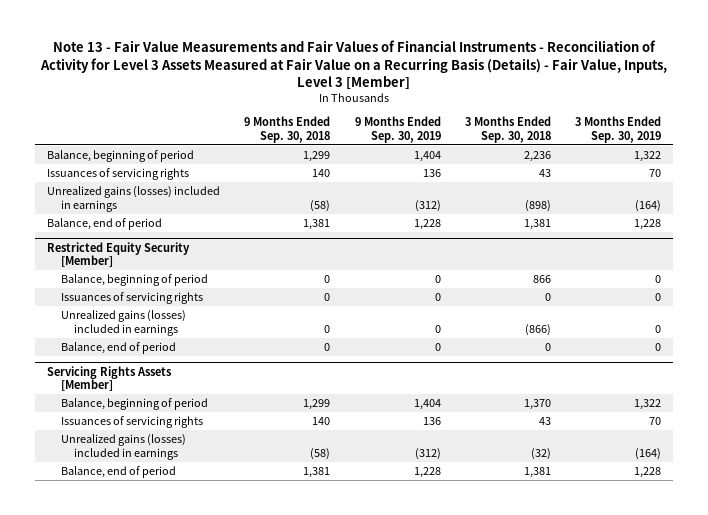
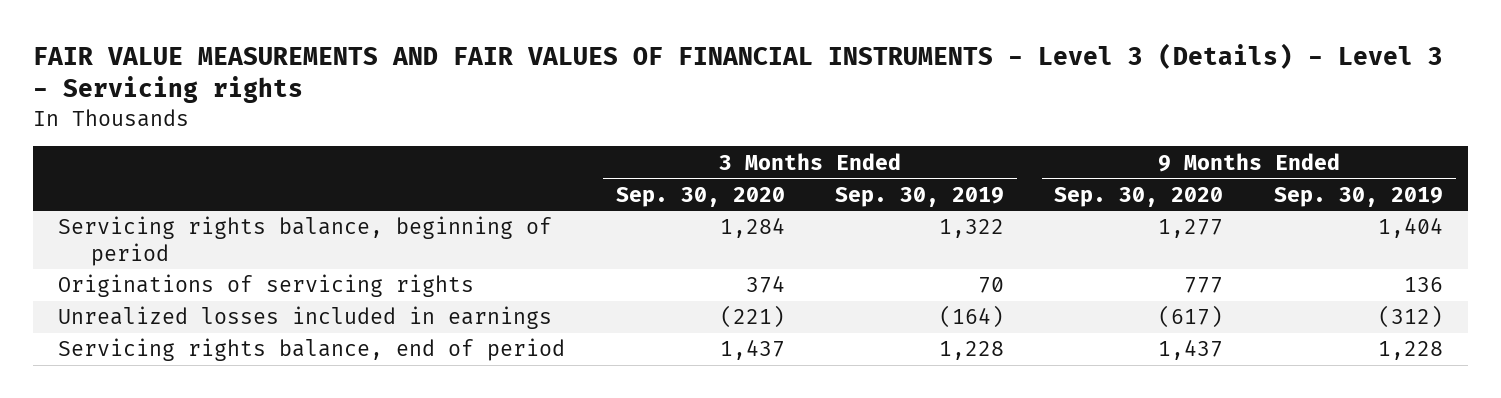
[40,40,668,91] Note 13 - Fair Value Measurements and Fair Values of Financial Instruments - Reconciliation of Activity for Level 3 Assets Measured at Fair Value on a Recurring Basis (Details) - Fair Value, Inputs, Level 3 [Member] -> [32,43,1443,104] FAIR VALUE MEASUREMENTS AND FAIR VALUES OF FINANCIAL INSTRUMENTS - Level 3 (Details) - Level 3 - Servicing rights
[244,116,331,143] 9 Months Ended Sep. 30, 2018 -> none
[464,116,551,143] 3 Months Ended Sep. 30, 2018 -> none
none -> [615,186,785,207] Sep. 30, 2020
none -> [1054,186,1224,207] Sep. 30, 2020
[47,241,191,268] Restricted Equity Security [Member] -> none
[60,274,208,287] Balance, beginning of period -> none
[60,292,203,305] Issuances of servicing rights -> none
[60,310,186,336] Unrealized gains (losses) included in earnings -> none
[60,342,176,355] Balance, end of period -> none
[47,365,173,392] Servicing Rights Assets [Member] -> none
[60,398,208,411] Balance, beginning of period -> none
[60,416,203,429] Issuances of servicing rights -> none
[60,434,186,460] Unrealized gains (losses) included in earnings -> none
[60,466,176,479] Balance, end of period -> none
[47,150,195,163] Balance, beginning of period -> [58,216,553,266] Servicing rights balance, beginning of period
[47,168,190,181] Issuances of servicing rights -> [58,274,475,298] Originations of servicing rights
[47,186,221,212] Unrealized gains (losses) included in earnings -> [58,306,553,330] Unrealized losses included in earnings
[47,218,163,231] Balance, end of period -> [58,338,566,362] Servicing rights balance, end of period

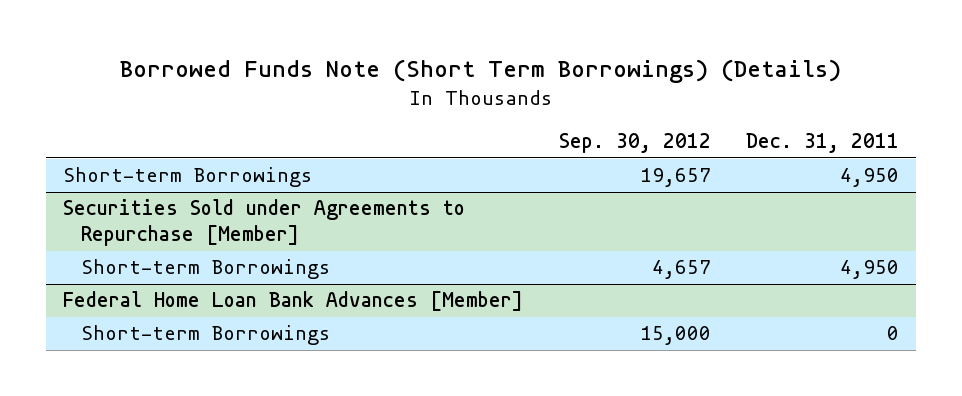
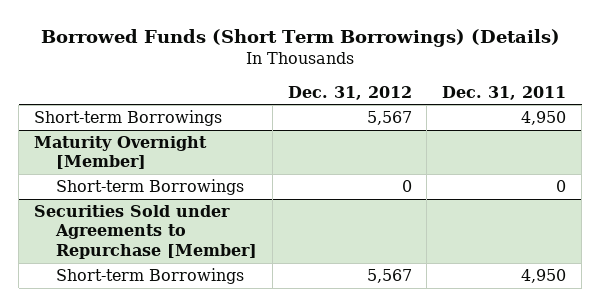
[120,59,842,84] Borrowed Funds Note (Short Term Borrowings) (Details) -> [41,29,561,48] Borrowed Funds (Short Term Borrowings) (Details)
[558,133,711,154] Sep. 30, 2012 -> none
none -> [287,85,412,100] Dec. 31, 2012
none -> [34,136,208,170] Maturity Overnight [Member]
none -> [55,179,244,196] Short-term Borrowings
[63,291,524,312] Federal Home Loan Bank Advances [Member] -> none
[81,325,331,346] Short-term Borrowings -> none

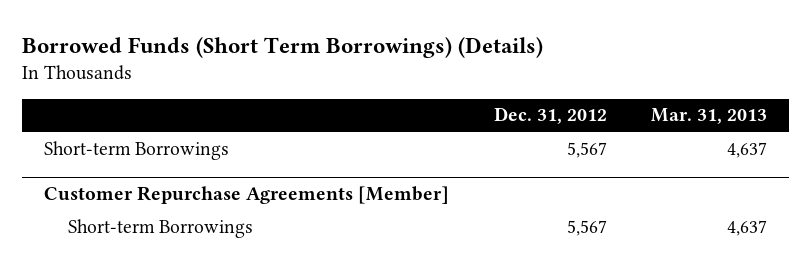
[442,85,567,100] Dec. 31, 2011 -> none
none -> [651,108,768,125] Mar. 31, 2013
[34,136,208,170] Maturity Overnight [Member] -> none
[55,179,244,196] Short-term Borrowings -> none
[34,205,257,259] Securities Sold under Agreements to Repurchase [Member] -> none
none -> [44,186,450,205] Customer Repurchase Agreements [Member]

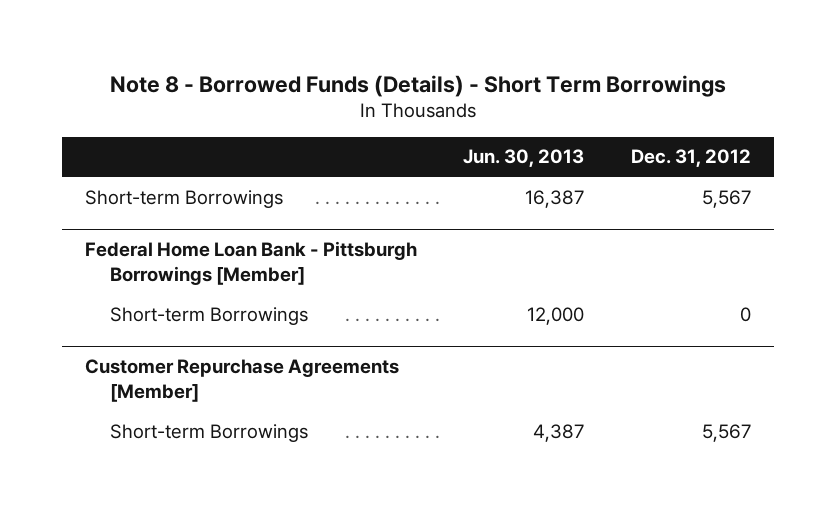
[22,36,544,58] Borrowed Funds (Short Term Borrowings) (Details) -> [109,74,726,97] Note 8 - Borrowed Funds (Details) - Short Term Borrowings
[651,108,768,125] Mar. 31, 2013 -> none
none -> [463,149,585,168] Jun. 30, 2013
none -> [84,241,417,285] Federal Home Loan Bank - Pittsburgh Borrowings [Member]
none -> [109,306,308,325] Short-term Borrowings

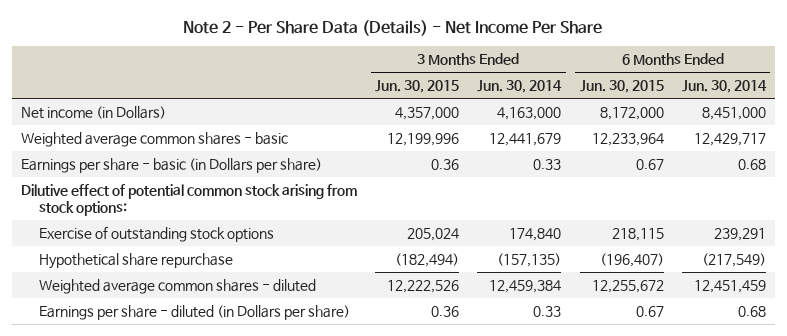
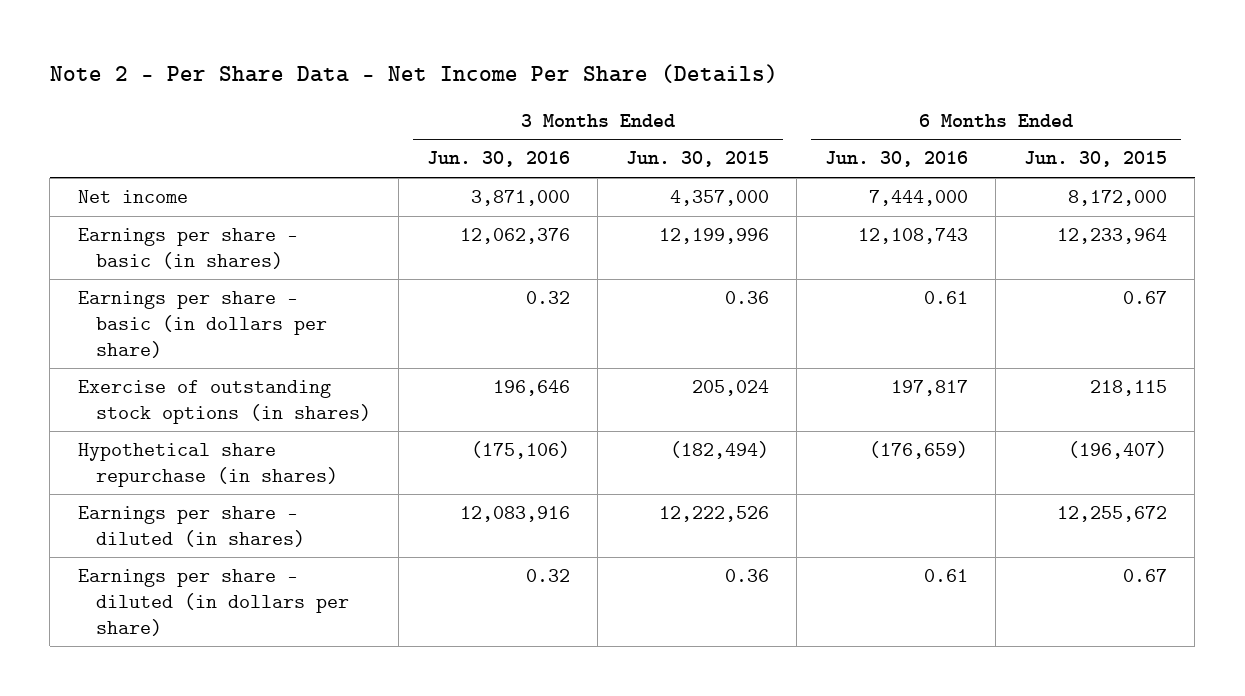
[183,19,603,36] Note 2 - Per Share Data (Details) - Net Income Per Share -> [49,64,778,84] Note 2 - Per Share Data - Net Income Per Share (Details)
[477,79,563,93] Jun. 30, 2014 -> none
[681,79,767,93] Jun. 30, 2014 -> none
none -> [426,151,570,168] Jun. 30, 2016
none -> [824,151,968,168] Jun. 30, 2016
[21,183,358,217] Dilutive effect of potential common stock arising from stock options: -> none
[21,105,167,119] Net income (in Dollars) -> [77,189,188,203] Net income
[21,131,289,147] Weighted average common shares - basic -> [77,227,298,269] Earnings per share - basic (in shares)
[21,157,323,173] Earnings per share - basic (in Dollars per share) -> [77,290,328,358] Earnings per share - basic (in dollars per share)
[38,225,274,242] Exercise of outstanding stock options -> [77,379,372,424] Exercise of outstanding stock options (in shares)
[38,252,233,269] Hypothetical share repurchase -> [77,442,339,487] Hypothetical share repurchase (in shares)
[38,278,316,294] Weighted average common shares - diluted -> [77,505,306,547] Earnings per share - diluted (in shares)
[38,304,350,320] Earnings per share - diluted (in Dollars per share) -> [77,568,350,636] Earnings per share - diluted (in dollars per share)

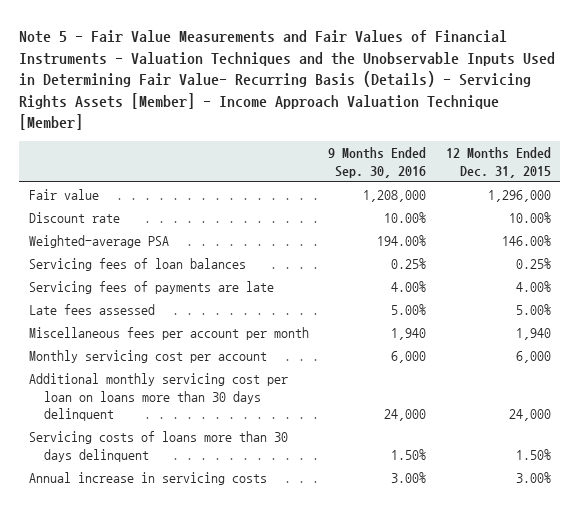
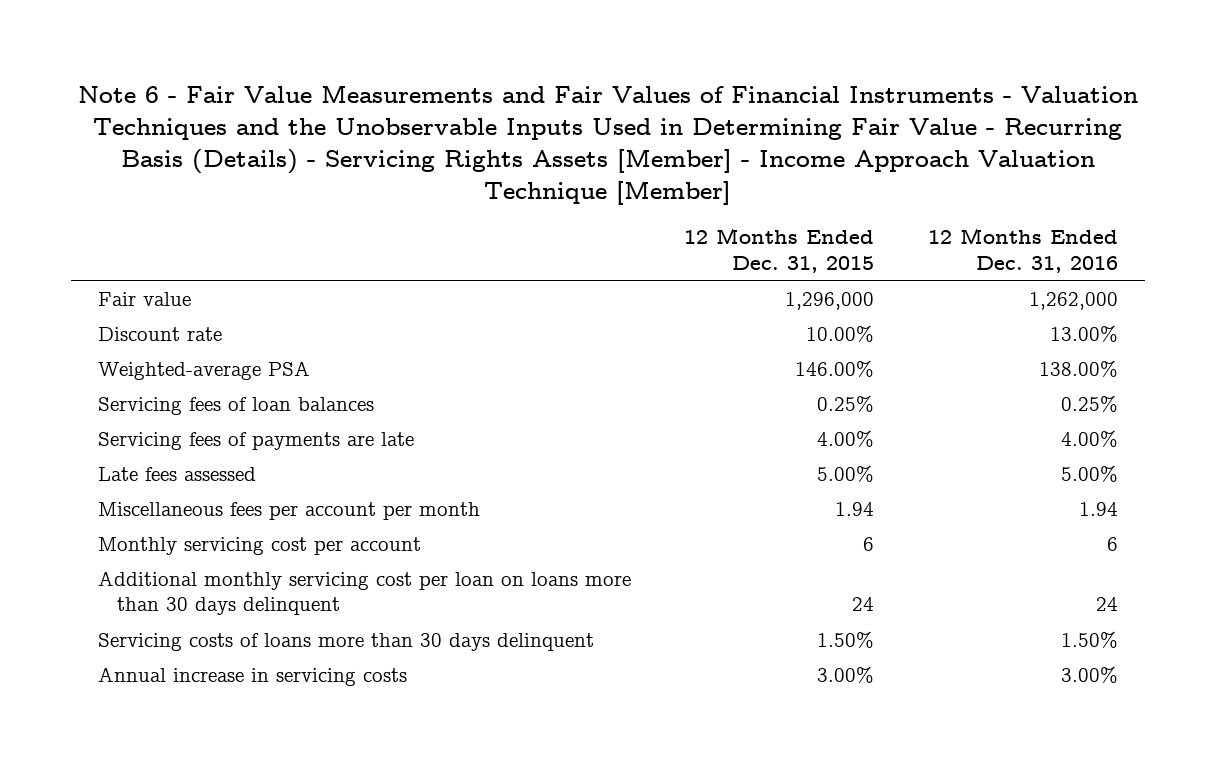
[19,30,556,131] Note 5 - Fair Value Measurements and Fair Values of Financial Instruments - Valuation Techniques and the Unobservable Inputs Used in Determining Fair Value- Recurring Basis (Details) - Servicing Rights Assets [Member] - Income Approach Valuation Technique [Member] -> [77,85,1138,205] Note 6 - Fair Value Measurements and Fair Values of Financial Instruments - Valuation Techniques and the Unobservable Inputs Used in Determining Fair Value - Recurring Basis (Details) - Servicing Rights Assets [Member] - Income Approach Valuation Technique [Member]
[328,147,427,178] 9 Months Ended Sep. 30, 2016 -> none
none -> [927,228,1118,273] 12 Months Ended Dec. 31, 2016
[515,328,551,341] 1,940 -> [835,501,875,516] 1.94
[515,351,551,364] 6,000 -> [863,536,875,551] 6
[508,409,551,422] 24,000 -> [852,597,875,612] 24

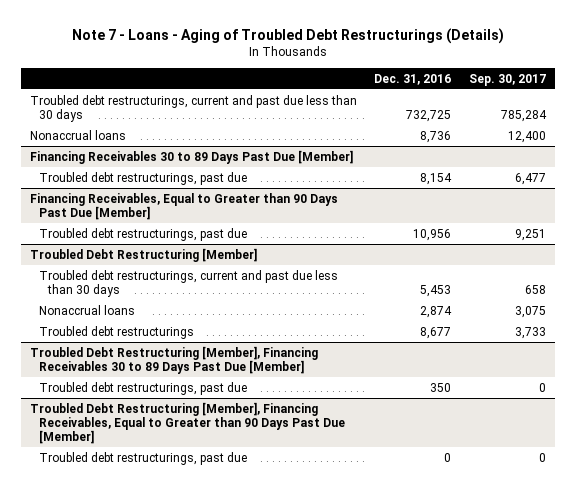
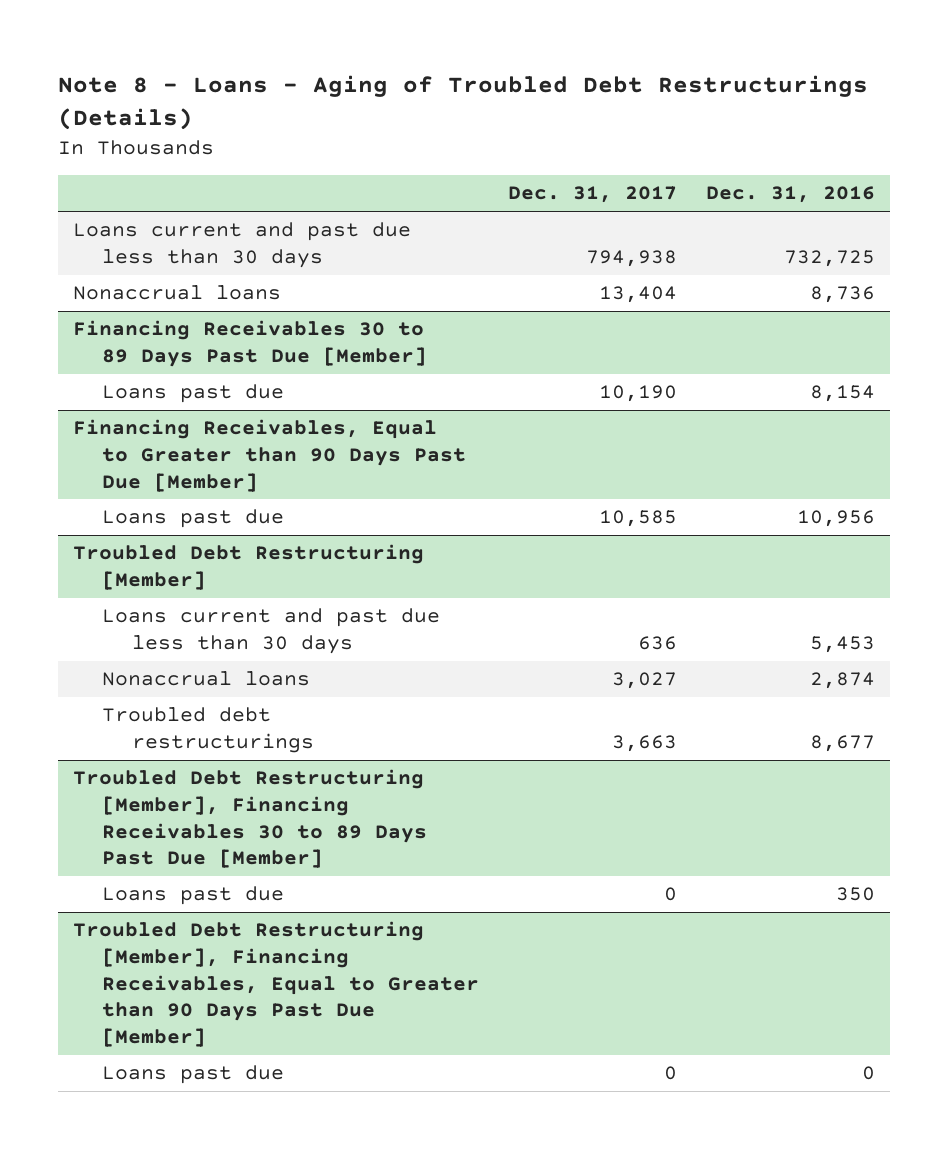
[71,27,504,44] Note 7 - Loans - Aging of Troubled Debt Restructurings (Details) -> [58,74,869,130] Note 8 - Loans - Aging of Troubled Debt Restructurings (Details)
[468,73,546,86] Sep. 30, 2017 -> none
none -> [508,186,678,204] Dec. 31, 2017
[29,94,357,122] Troubled debt restructurings, current and past due less than 30 days -> [72,222,411,268] Loans current and past due less than 30 days
[38,171,247,185] Troubled debt restructurings, past due -> [102,384,285,404] Loans past due
[38,227,247,241] Troubled debt restructurings, past due -> [102,509,285,529] Loans past due
[38,269,338,297] Troubled debt restructurings, current and past due less than 30 days -> [102,608,441,654] Loans current and past due less than 30 days
[38,381,247,395] Troubled debt restructurings, past due -> [102,886,285,906] Loans past due
[38,451,247,465] Troubled debt restructurings, past due -> [102,1065,285,1085] Loans past due

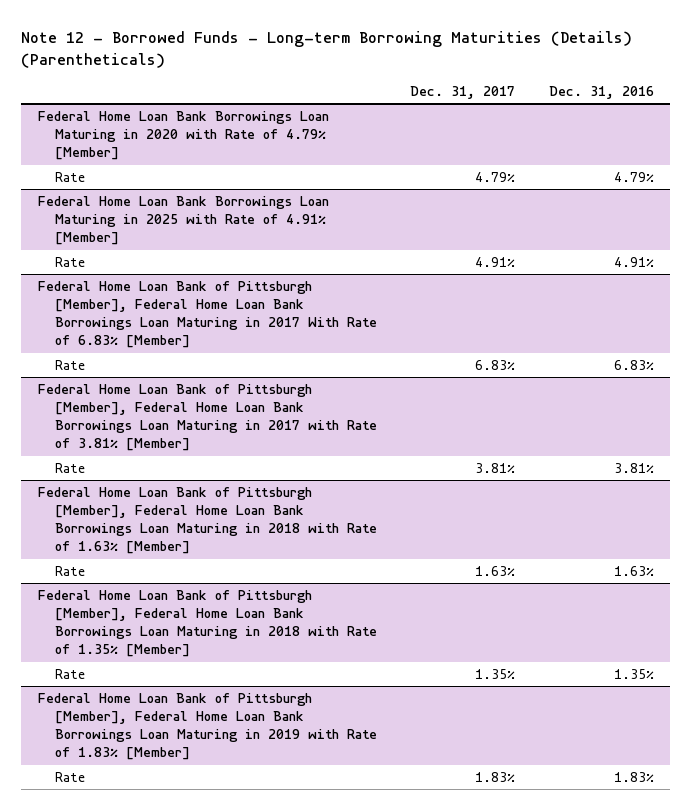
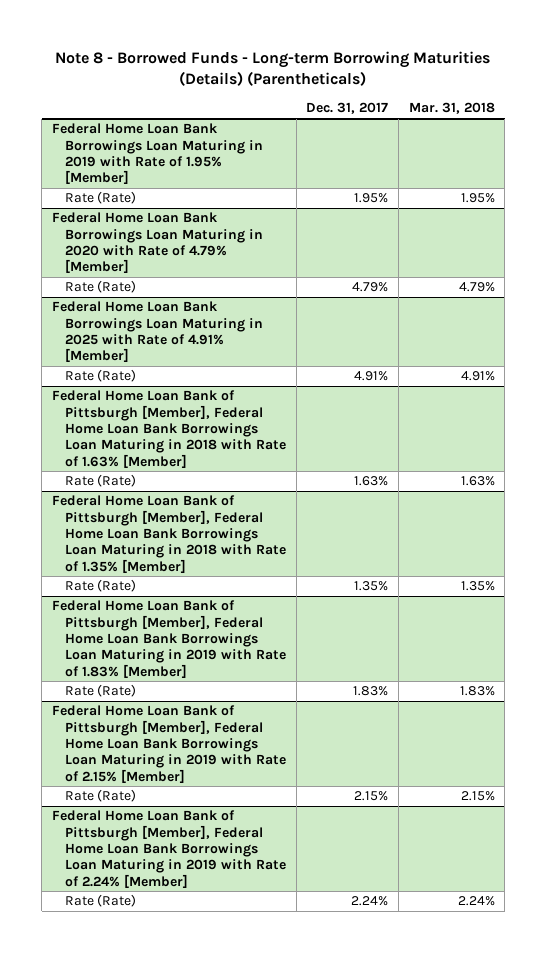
[21,31,633,68] Note 12 - Borrowed Funds - Long-term Borrowing Maturities (Details) (Parentheticals) -> [55,50,491,87] Note 8 - Borrowed Funds - Long-term Borrowing Maturities (Details) (Parentheticals)
[548,85,654,99] Dec. 31, 2016 -> none
none -> [408,102,495,115] Mar. 31, 2018
none -> [51,123,264,185] Federal Home Loan Bank Borrowings Loan Maturing in 2019 with Rate of 1.95% [Member]
none -> [65,191,137,205] Rate (Rate)
[54,172,85,183] Rate -> [65,280,137,294] Rate (Rate)
[37,281,377,349] Federal Home Loan Bank of Pittsburgh [Member], Federal Home Loan Bank Borrowings Loan Maturing in 2017 With Rate of 6.83% [Member] -> none
[54,360,85,371] Rate -> none
[37,384,377,452] Federal Home Loan Bank of Pittsburgh [Member], Federal Home Loan Bank Borrowings Loan Maturing in 2017 with Rate of 3.81% [Member] -> none
[54,463,85,474] Rate -> none
[54,257,85,268] Rate -> [65,369,137,383] Rate (Rate)
[54,566,85,577] Rate -> [65,474,137,488] Rate (Rate)
[54,669,85,680] Rate -> [65,579,137,593] Rate (Rate)
[54,772,85,783] Rate -> [65,684,137,698] Rate (Rate)
none -> [51,705,287,783] Federal Home Loan Bank of Pittsburgh [Member], Federal Home Loan Bank Borrowings Loan Maturing in 2019 with Rate of 2.15% [Member]
none -> [65,789,137,803] Rate (Rate)
none -> [51,810,287,888] Federal Home Loan Bank of Pittsburgh [Member], Federal Home Loan Bank Borrowings Loan Maturing in 2019 with Rate of 2.24% [Member]
none -> [65,894,137,908] Rate (Rate)

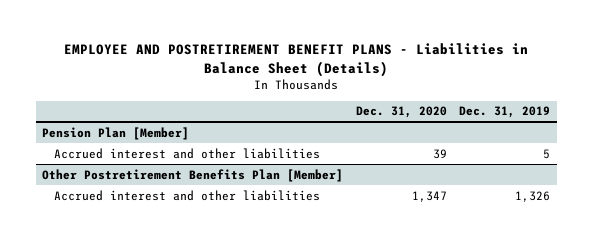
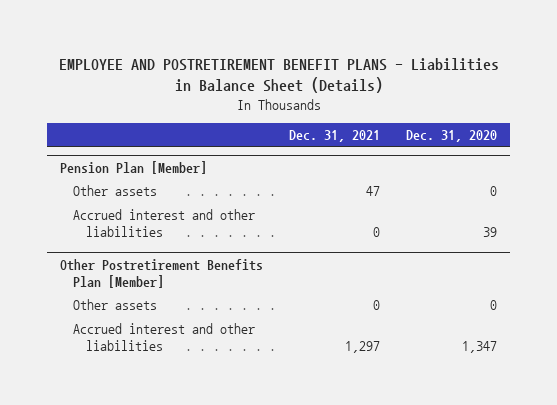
[459,106,551,119] Dec. 31, 2019 -> none
none -> [289,129,381,142] Dec. 31, 2021
none -> [73,185,158,197] Other assets
none -> [73,299,158,311] Other assets

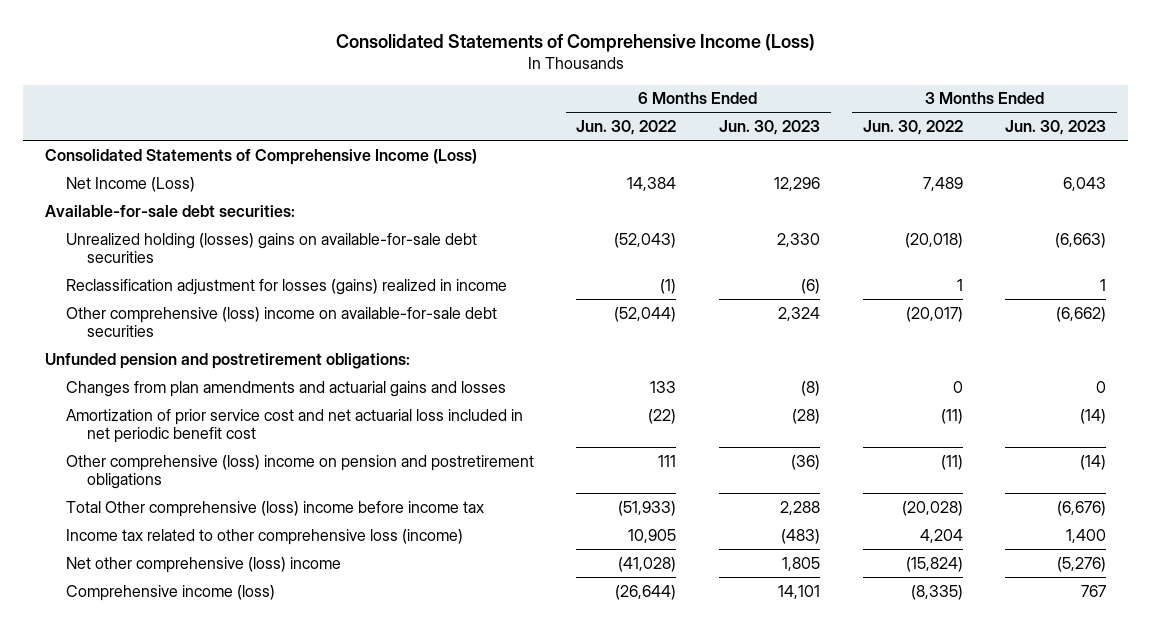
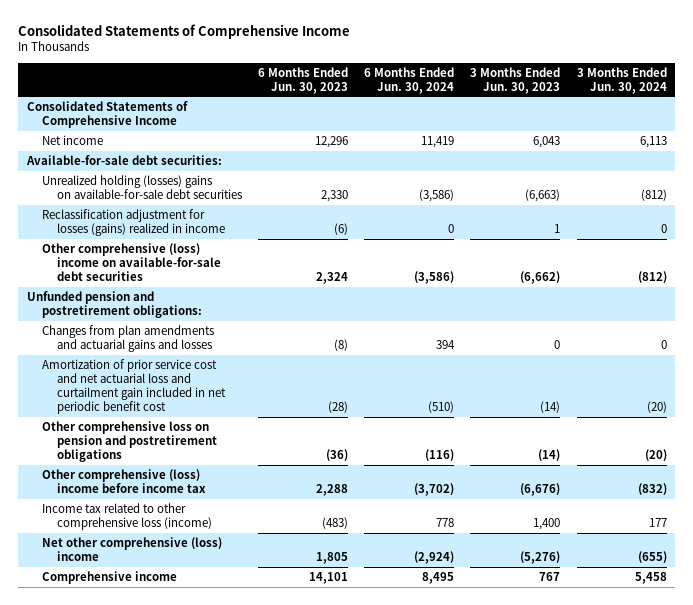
[335,33,815,52] Consolidated Statements of Comprehensive Income (Loss) -> [18,23,351,39] Consolidated Statements of Comprehensive Income
[576,120,677,136] Jun. 30, 2022 -> none
[862,120,963,136] Jun. 30, 2022 -> none
none -> [364,66,455,94] 6 Months Ended Jun. 30, 2024
none -> [576,66,667,94] 3 Months Ended Jun. 30, 2024
[44,148,477,165] Consolidated Statements of Comprehensive Income (Loss) -> [26,101,188,129] Consolidated Statements of Comprehensive Income
[65,176,195,192] Net Income (Loss) -> [41,135,103,146] Net income
[65,408,523,444] Amortization of prior service cost and net actuarial loss included in net periodic benefit cost -> [41,359,226,415] Amortization of prior service cost and net actuarial loss and curtailment gain included in net periodic benefit cost
[65,454,534,490] Other comprehensive (loss) income on pension and postretirement obligations -> [41,421,217,463] Other comprehensive loss on pension and postretirement obligations
[65,500,484,517] Total Other comprehensive (loss) income before income tax -> [41,469,206,494] Other comprehensive (loss) income before income tax
[65,584,275,601] Comprehensive income (loss) -> [41,571,177,585] Comprehensive income

